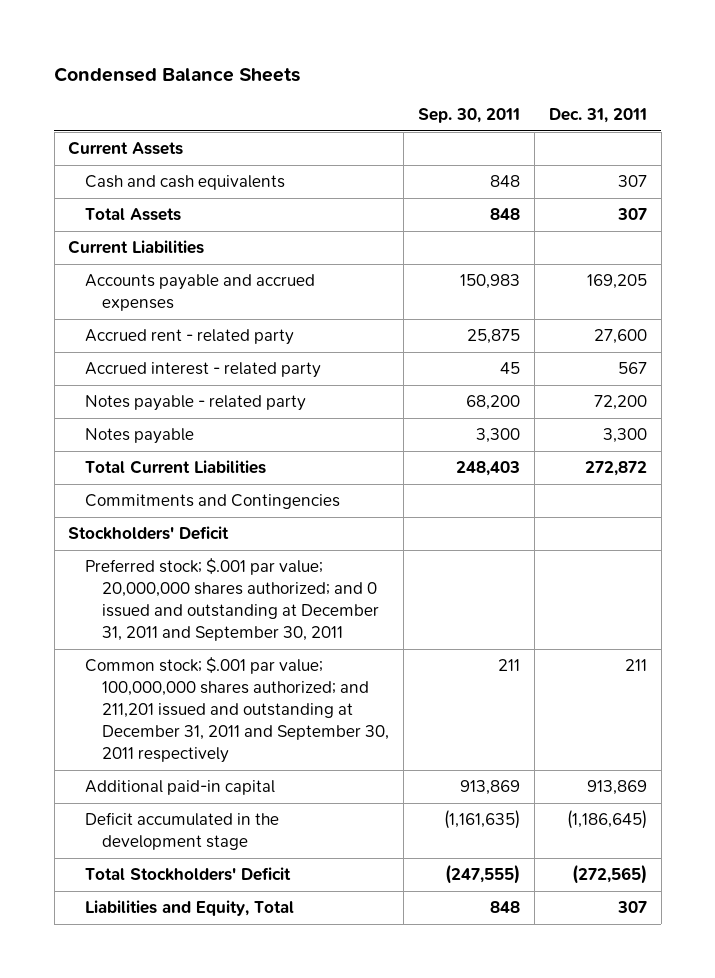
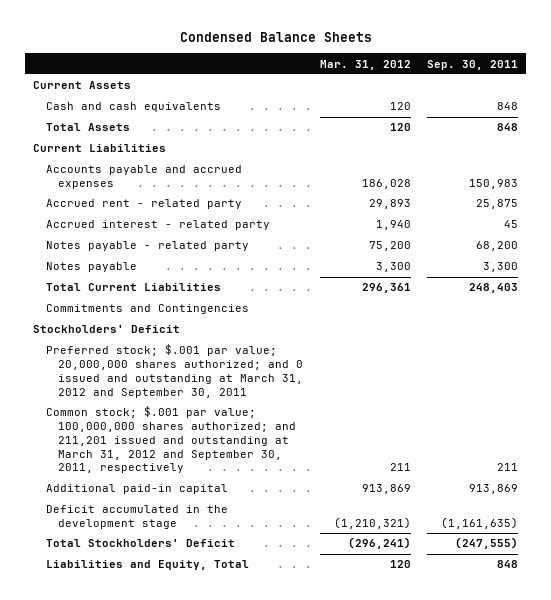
[548,108,647,124] Dec. 31, 2011 -> none
none -> [319,59,411,70] Mar. 31, 2012
[85,558,380,642] Preferred stock; $.001 par value; 20,000,000 shares authorized; and 0 issued and outstanding at December 31, 2011 and September 30, 2011 -> [45,344,304,398] Preferred stock; $.001 par value; 20,000,000 shares authorized; and 0 issued and outstanding at March 31, 2012 and September 30, 2011
[85,657,390,764] Common stock; $.001 par value; 100,000,000 shares authorized; and 211,201 issued and outstanding at December 31, 2011 and September 30, 2011 respectively -> [45,406,297,474] Common stock; $.001 par value; 100,000,000 shares authorized; and 211,201 issued and outstanding at March 31, 2012 and September 30, 2011, respectively

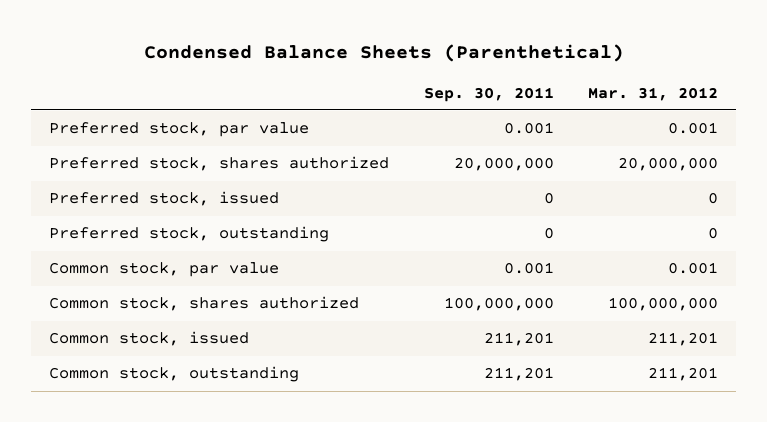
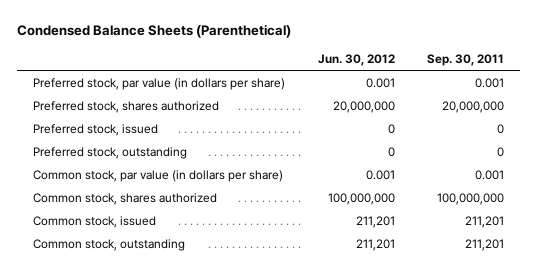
[588,86,719,101] Mar. 31, 2012 -> none
none -> [317,53,395,66] Jun. 30, 2012
[48,122,309,138] Preferred stock, par value -> [33,77,286,90] Preferred stock, par value (in dollars per share)
[48,262,279,278] Common stock, par value -> [33,169,284,182] Common stock, par value (in dollars per share)

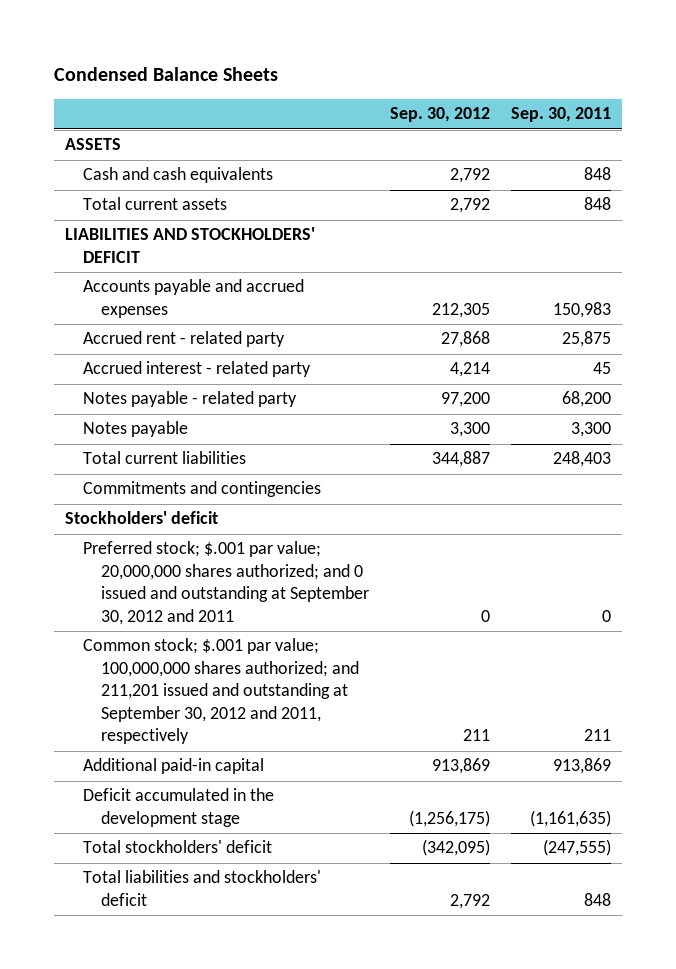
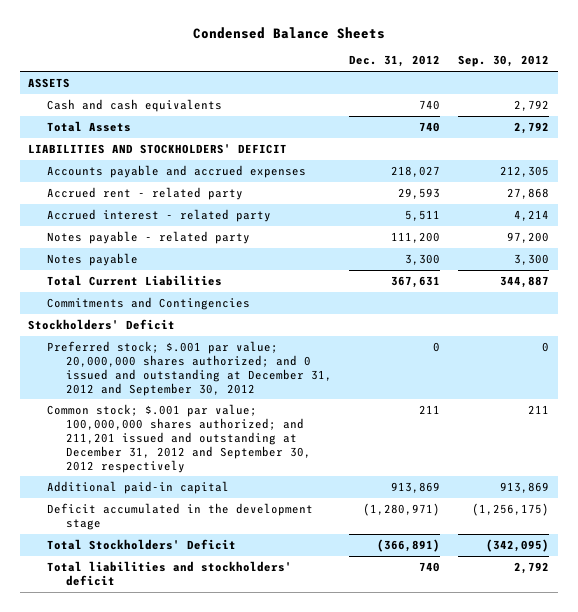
[511,107,612,123] Sep. 30, 2011 -> none
none -> [349,55,441,68] Dec. 31, 2012
[83,197,228,211] Total current assets -> [47,120,132,132] Total Assets
[83,451,247,465] Total current liabilities -> [47,274,223,286] Total Current Liabilities
[83,481,322,498] Commitments and contingencies -> [47,296,251,310] Commitments and Contingencies
[64,511,218,525] Stockholders' deficit -> [28,318,176,330] Stockholders' Deficit
[83,541,370,625] Preferred stock; $.001 par value; 20,000,000 shares authorized; and 0 issued and outstanding at September 30, 2012 and 2011 -> [47,340,332,396] Preferred stock; $.001 par value; 20,000,000 shares authorized; and 0 issued and outstanding at December 31, 2012 and September 30, 2012
[83,638,360,745] Common stock; $.001 par value; 100,000,000 shares authorized; and 211,201 issued and outstanding at September 30, 2012 and 2011, respectively -> [47,403,311,473] Common stock; $.001 par value; 100,000,000 shares authorized; and 211,201 issued and outstanding at December 31, 2012 and September 30, 2012 respectively
[83,840,273,854] Total stockholders' deficit -> [47,538,237,550] Total Stockholders' Deficit

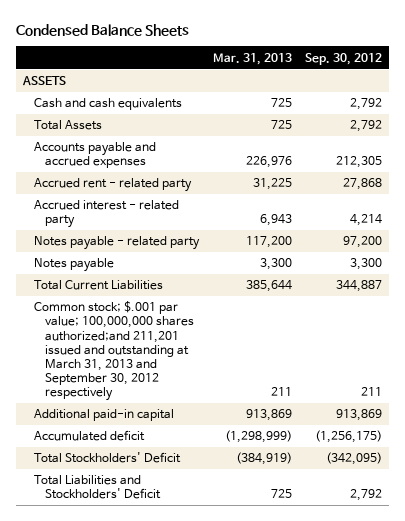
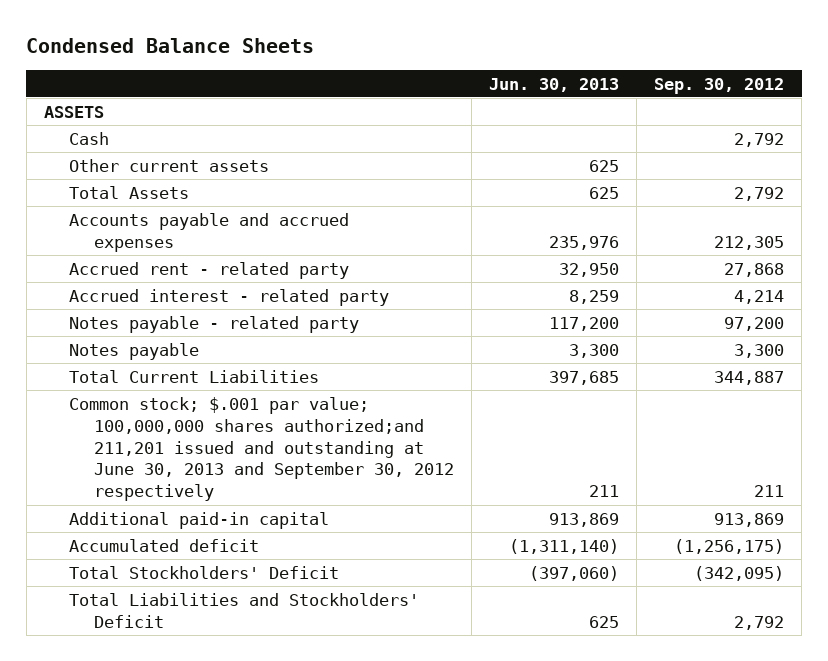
[212,52,292,65] Mar. 31, 2013 -> none
none -> [489,77,620,92] Jun. 30, 2013
[34,98,183,111] Cash and cash equivalents -> [69,131,110,145] Cash
none -> [69,158,270,172] Other current assets
[34,301,195,401] Common stock; $.001 par value; 100,000,000 shares authorized;and 211,201 issued and outstanding at March 31, 2013 and September 30, 2012 respectively -> [69,396,455,502] Common stock; $.001 par value; 100,000,000 shares authorized;and 211,201 issued and outstanding at June 30, 2013 and September 30, 2012 respectively

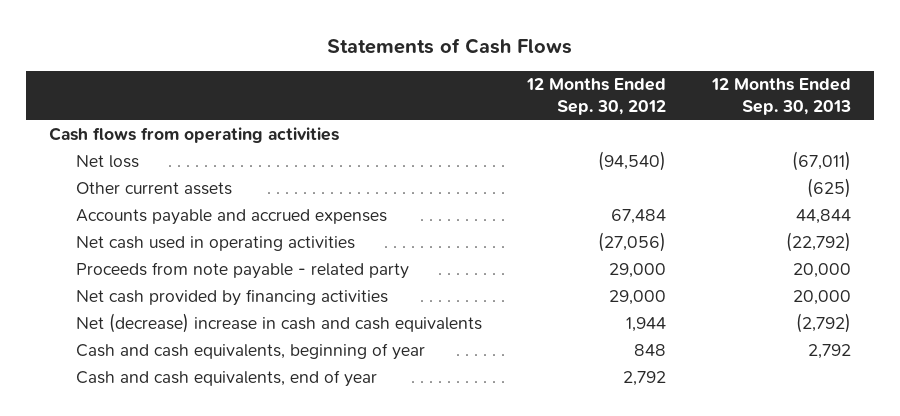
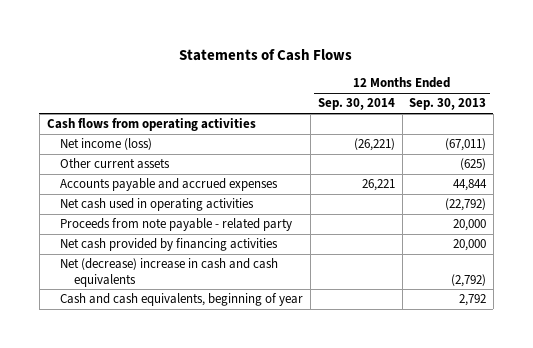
[526,78,667,115] 12 Months Ended Sep. 30, 2012 -> none
none -> [317,98,395,111] Sep. 30, 2014
[75,154,139,168] Net loss -> [60,138,153,151] Net income (loss)
[75,369,377,387] Cash and cash equivalents, end of year -> none

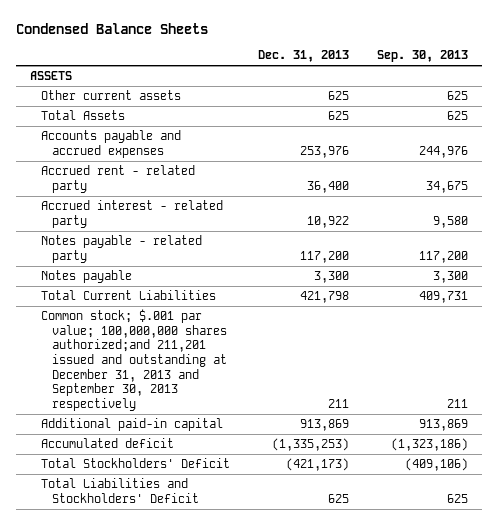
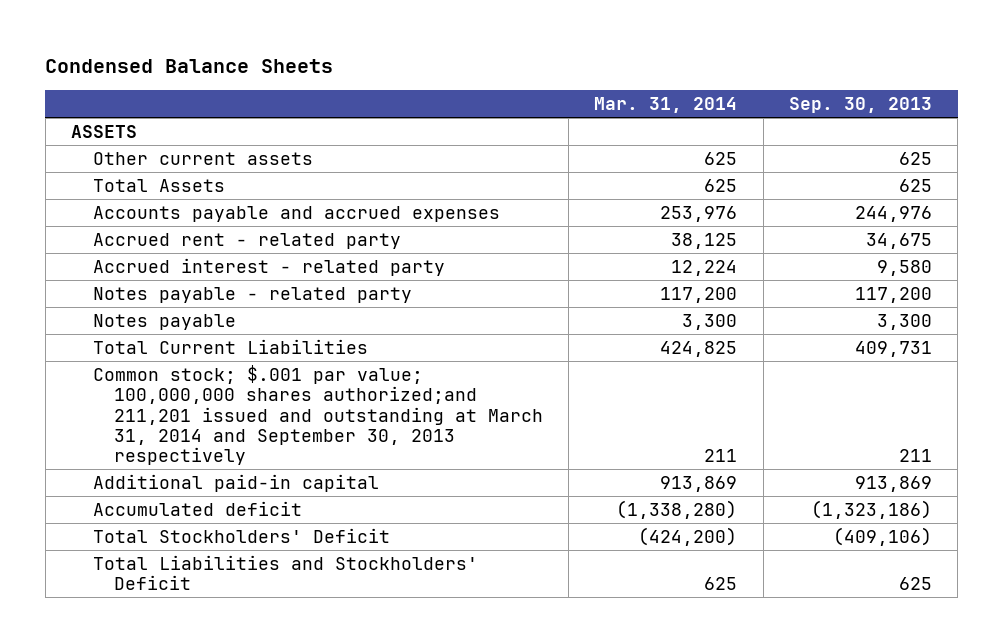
[258,50,350,63] Dec. 31, 2013 -> none
none -> [594,96,738,113] Mar. 31, 2014
[40,309,228,411] Common stock; $.001 par value; 100,000,000 shares authorized;and 211,201 issued and outstanding at December 31, 2013 and September 30, 2013 respectively -> [92,364,543,466] Common stock; $.001 par value; 100,000,000 shares authorized;and 211,201 issued and outstanding at March 31, 2014 and September 30, 2013 respectively

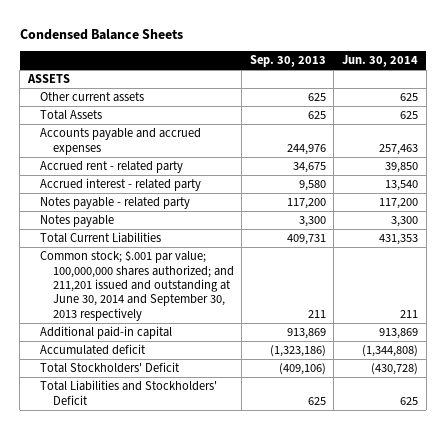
[594,96,738,113] Mar. 31, 2014 -> none
none -> [341,55,418,68] Jun. 30, 2014
[92,364,543,466] Common stock; $.001 par value; 100,000,000 shares authorized;and 211,201 issued and outstanding at March 31, 2014 and September 30, 2013 respectively -> [40,250,234,321] Common stock; $.001 par value; 100,000,000 shares authorized; and 211,201 issued and outstanding at June 30, 2014 and September 30, 2013 respectively

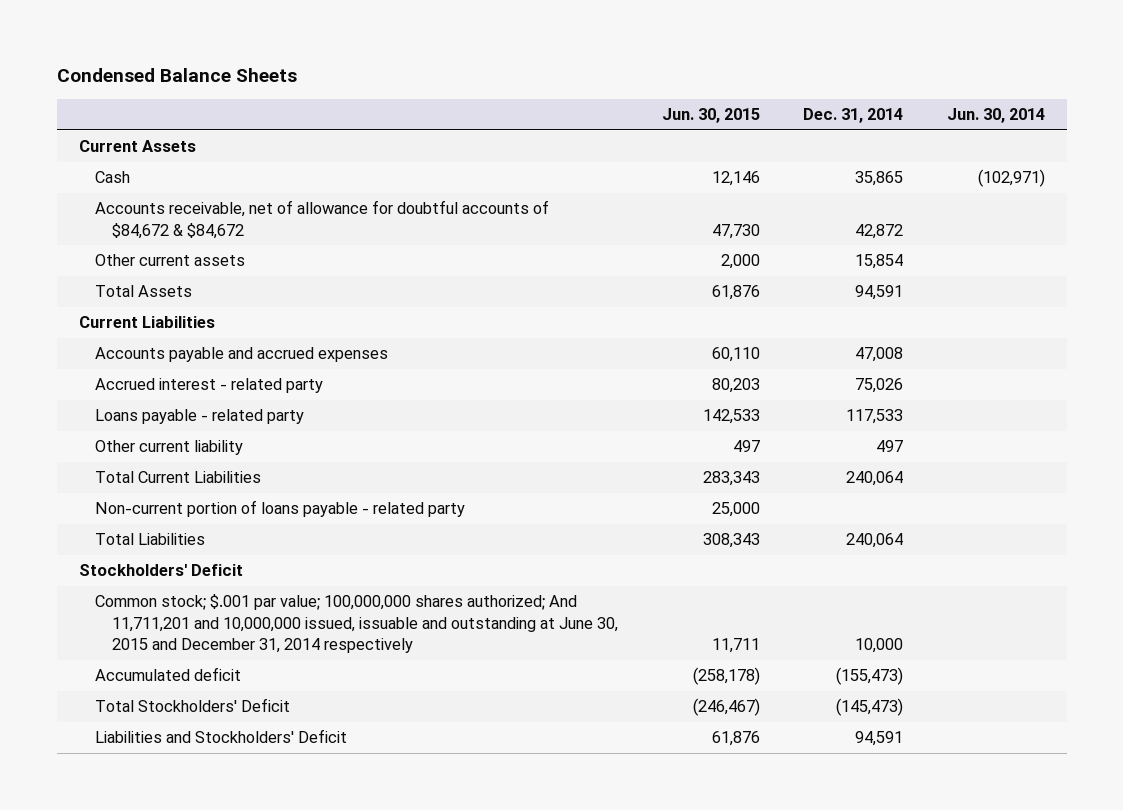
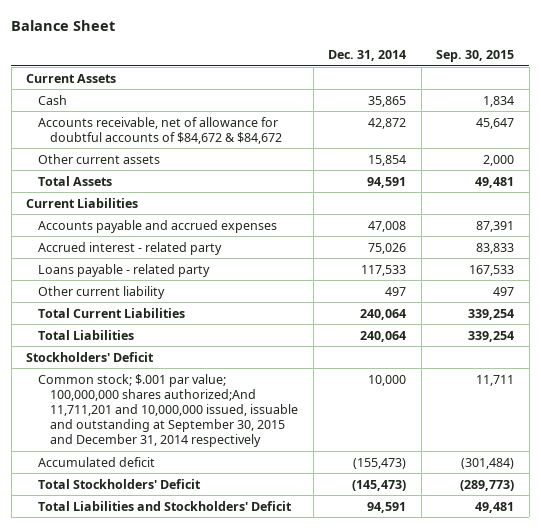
[56,68,297,83] Condensed Balance Sheets -> [11,19,116,31] Balance Sheet
[661,108,760,124] Jun. 30, 2015 -> none
[946,108,1045,124] Jun. 30, 2014 -> none
none -> [436,49,515,62] Sep. 30, 2015
[95,500,466,518] Non-current portion of loans payable - related party -> none
[95,594,618,654] Common stock; $.001 par value; 100,000,000 shares authorized; And 11,711,201 and 10,000,000 issued, issuable and outstanding at June 30, 2015 and December 31, 2014 respectively -> [38,373,298,448] Common stock; $.001 par value; 100,000,000 shares authorized;And 11,711,201 and 10,000,000 issued, issuable and outstanding at September 30, 2015 and December 31, 2014 respectively
[95,729,348,744] Liabilities and Stockholders' Deficit -> [38,500,293,511] Total Liabilities and Stockholders' Deficit

